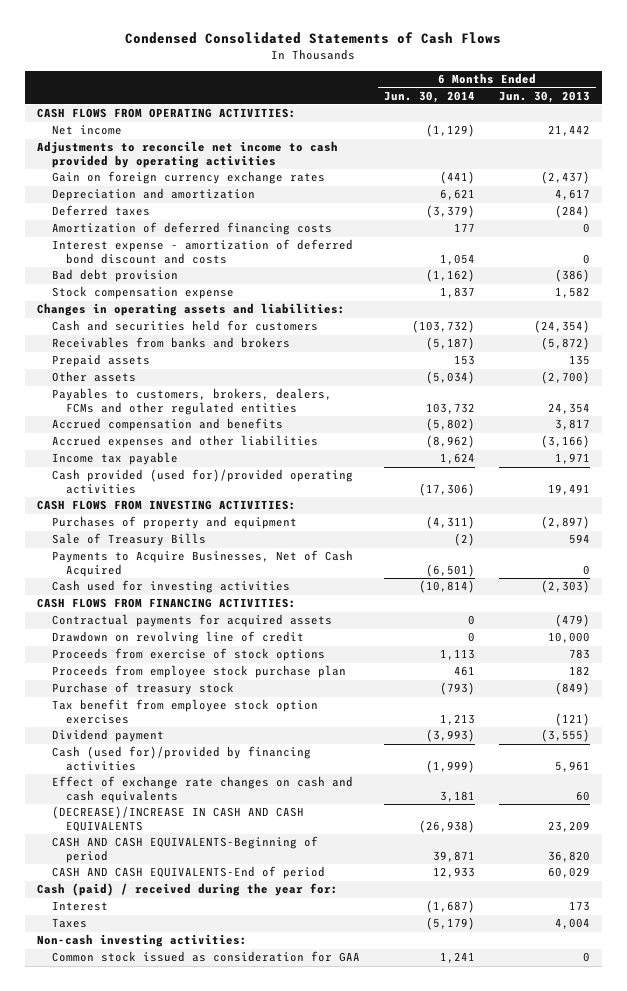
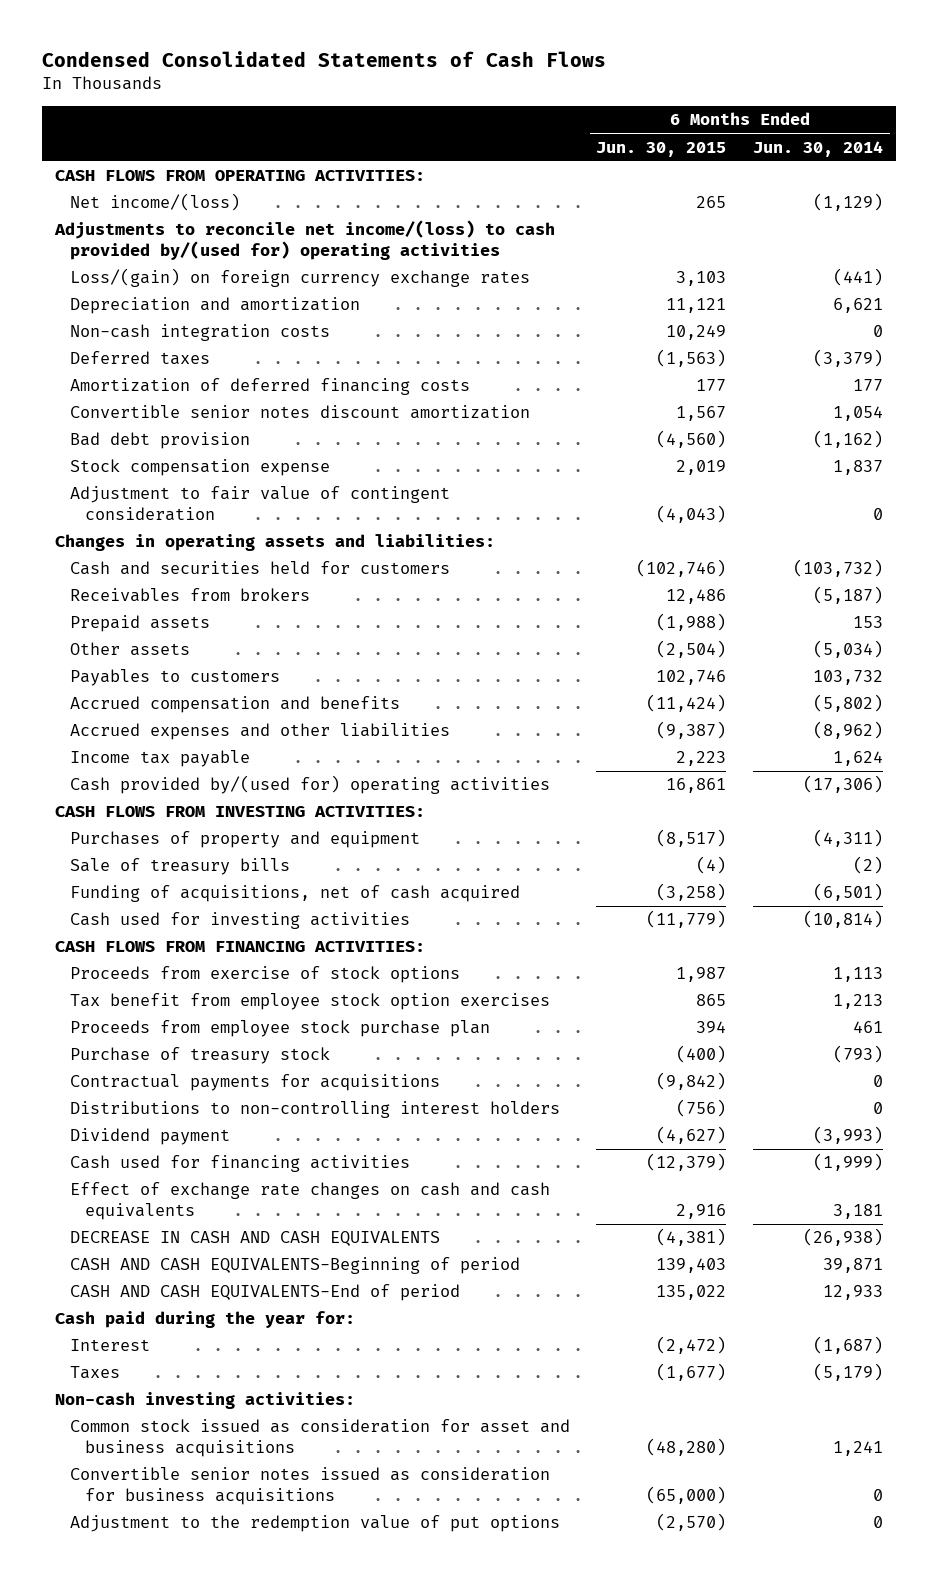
[498,90,590,103] Jun. 30, 2013 -> none
none -> [596,141,727,157] Jun. 30, 2015
[51,125,122,136] Net income -> [69,193,240,212] Net income/(loss)
[37,141,339,168] Adjustments to reconcile net income to cash provided by operating activities -> [53,220,555,260] Adjustments to reconcile net income/(loss) to cash provided by/(used for) operating activities
[51,171,325,185] Gain on foreign currency exchange rates -> [69,268,530,288] Loss/(gain) on foreign currency exchange rates
none -> [69,324,330,342] Non-cash integration costs
[51,239,353,264] Interest expense - amortization of deferred bond discount and costs -> [69,405,530,420] Convertible senior notes discount amortization
none -> [69,486,450,521] Adjustment to fair value of contingent consideration
[51,337,290,349] Receivables from banks and brokers -> [69,588,310,603] Receivables from brokers
[51,388,332,415] Payables to customers, brokers, dealers, FCMs and other regulated entities -> [69,669,280,687] Payables to customers
[51,469,353,494] Cash provided (used for)/provided operating activities -> [69,775,550,795] Cash provided by/(used for) operating activities
[51,533,206,547] Sale of Treasury Bills -> [69,858,290,876] Sale of treasury bills
[51,550,353,577] Payments to Acquire Businesses, Net of Cash Acquired -> [69,885,520,903] Funding of acquisitions, net of cash acquired
[51,614,332,628] Contractual payments for acquired assets -> none
[51,631,304,645] Drawdown on revolving line of credit -> none
[51,699,318,724] Tax benefit from employee stock option exercises -> [69,993,550,1011] Tax benefit from employee stock option exercises
none -> [69,1074,440,1092] Contractual payments for acquisitions
none -> [69,1101,560,1119] Distributions to non-controlling interest holders
[51,746,311,771] Cash (used for)/provided by financing activities -> [69,1155,410,1173] Cash used for financing activities
[51,806,304,832] (DECREASE)/INCREASE IN CASH AND CASH EQUIVALENTS -> [69,1231,440,1247] DECREASE IN CASH AND CASH EQUIVALENTS
[37,883,339,897] Cash (paid) / received during the year for: -> [54,1311,355,1329] Cash paid during the year for:
[51,951,360,963] Common stock issued as consideration for GAA -> [69,1419,570,1457] Common stock issued as consideration for asset and business acquisitions
none -> [69,1467,550,1505] Convertible senior notes issued as consideration for business acquisitions
none -> [69,1515,560,1533] Adjustment to the redemption value of put options

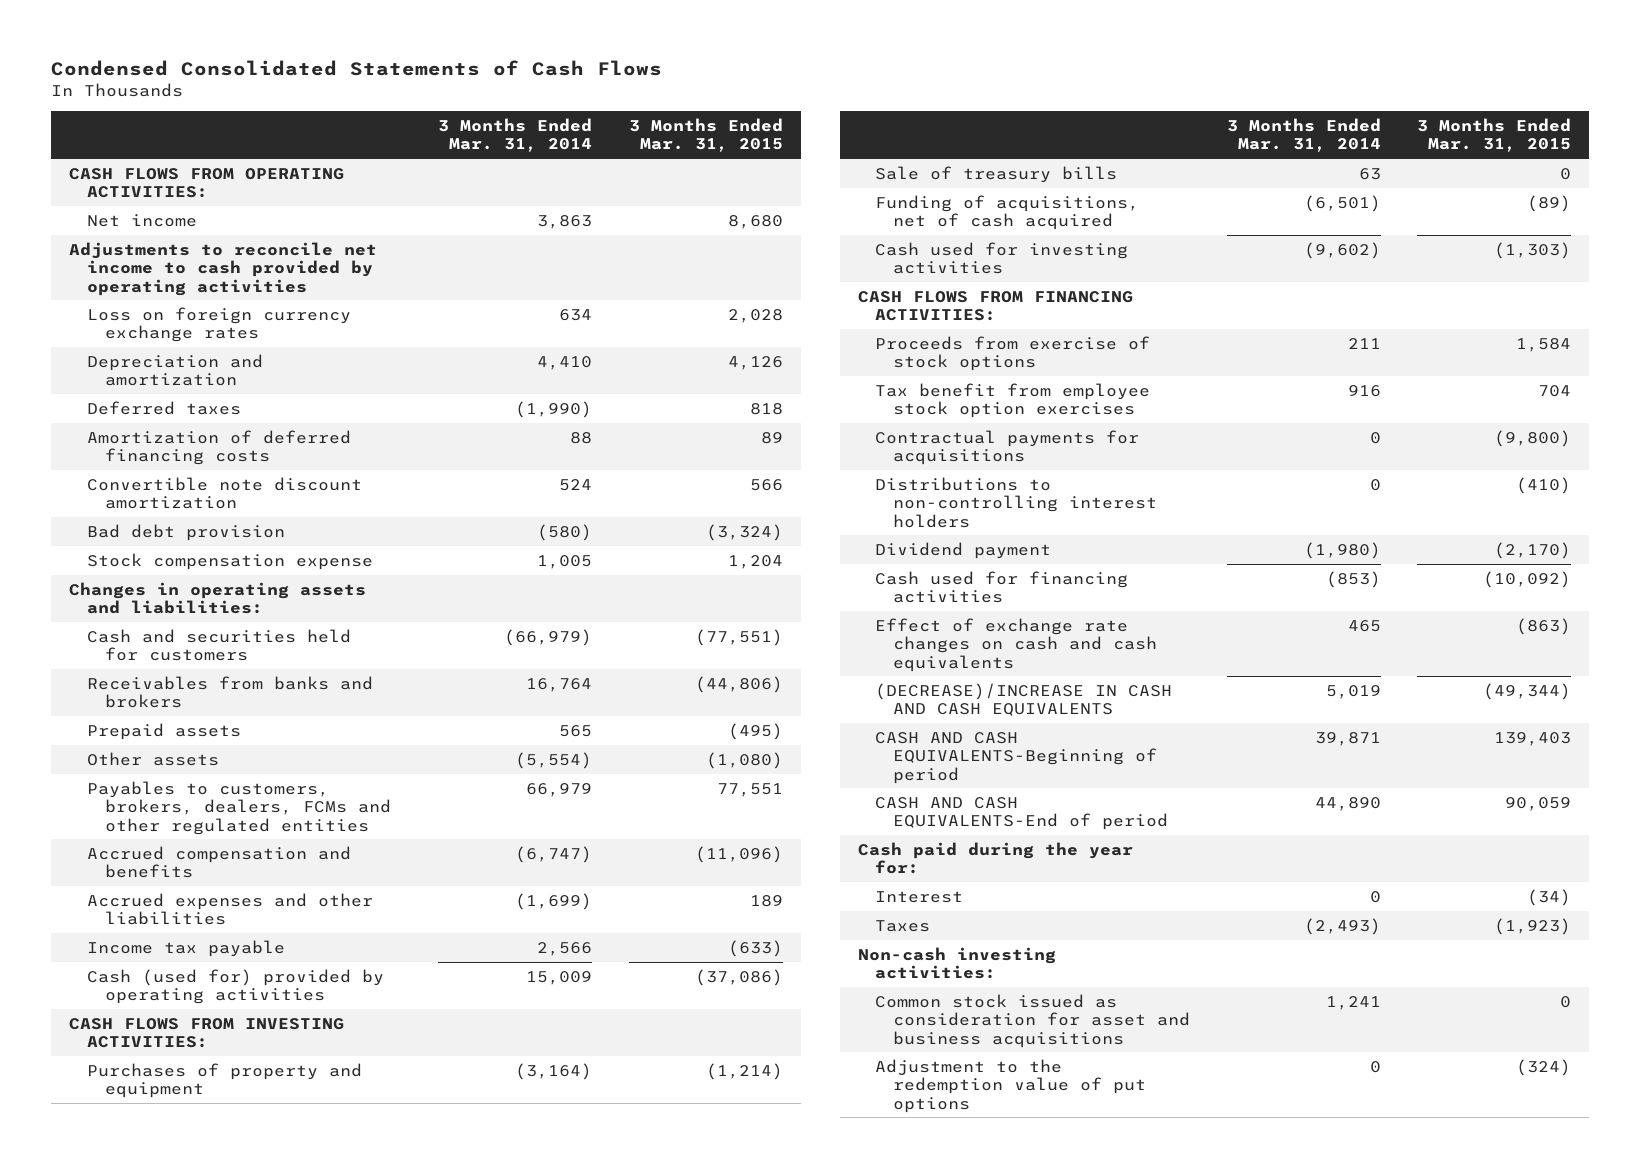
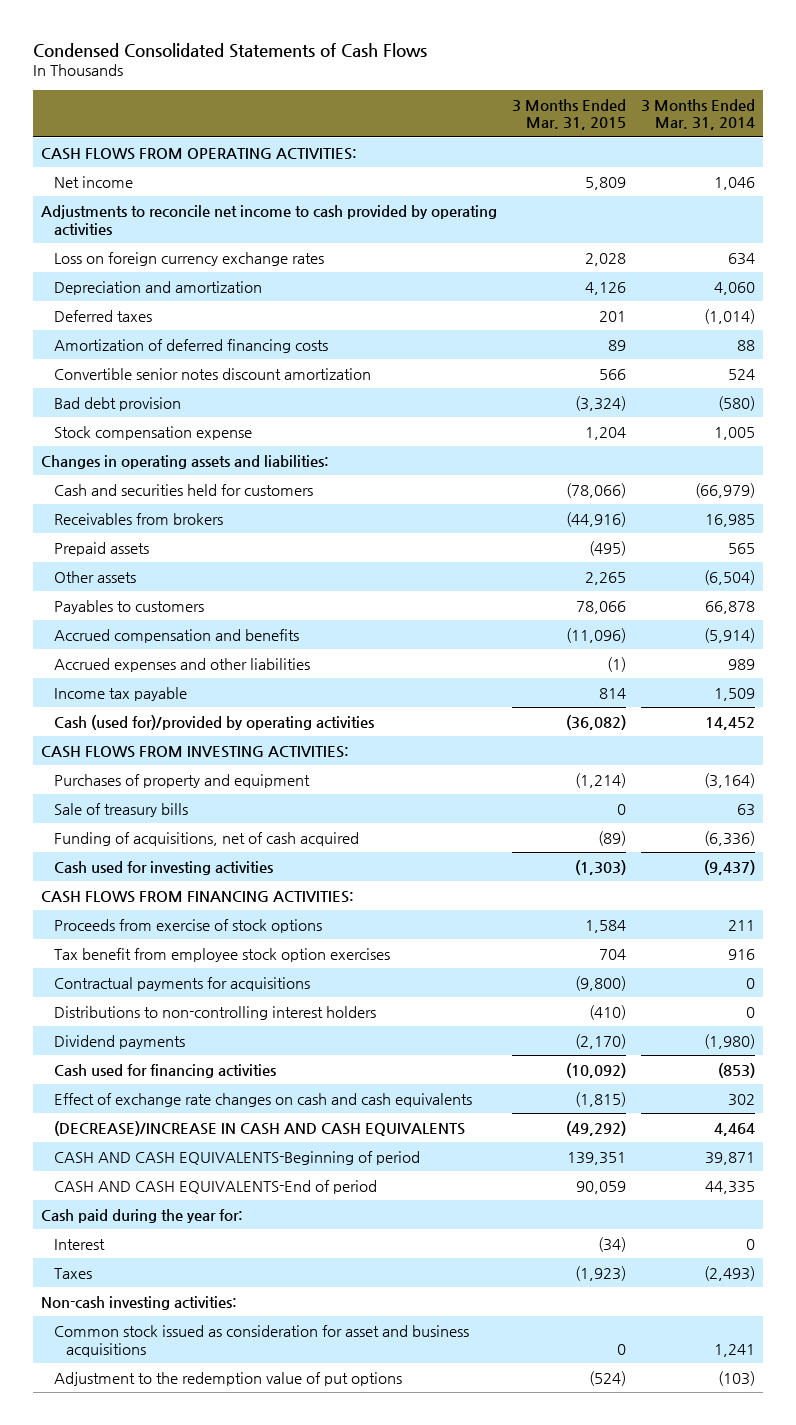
[537,214,593,229] 3,863 -> [714,176,756,190] 1,046
[727,214,783,229] 8,680 -> [585,176,627,190] 5,809
[537,355,593,370] 4,410 -> [714,281,756,295] 4,060
[515,400,593,418] (1,990) -> [704,308,756,324] (1,014)
[749,402,783,415] 818 -> [599,310,627,322] 201
[86,476,362,510] Convertible note discount amortization -> [53,367,371,380] Convertible senior notes discount amortization
[694,628,783,646] (77,551) -> [566,482,627,498] (78,066)
[86,675,373,709] Receivables from banks and brokers -> [53,512,223,525] Receivables from brokers
[526,677,593,692] 16,764 -> [705,513,756,527] 16,985
[694,675,783,693] (44,806) -> [566,511,627,527] (44,916)
[515,751,593,769] (5,554) -> [704,569,756,585] (6,504)
[705,751,783,769] (1,080) -> [585,571,627,585] 2,265
[86,780,391,835] Payables to customers, brokers, dealers, FCMs and other regulated entities -> [53,599,204,614] Payables to customers
[526,782,593,797] 66,979 -> [705,600,756,614] 66,878
[716,782,783,797] 77,551 -> [576,600,627,614] 78,066
[515,845,593,863] (6,747) -> [704,627,756,643] (5,914)
[515,892,593,910] (1,699) -> [728,658,756,670] 989
[749,894,783,907] 189 -> [607,656,627,672] (1)
[537,941,593,956] 2,566 -> [714,687,756,701] 1,509
[727,939,783,957] (633) -> [599,687,627,699] 814
[86,968,384,1005] Cash (used for) provided by operating activities -> [53,714,374,730] Cash (used for)/provided by operating activities
[526,970,593,985] 15,009 -> [705,716,756,730] 14,452
[694,968,783,986] (37,086) -> [566,714,627,730] (36,082)
[1303,194,1381,212] (6,501) -> [704,830,756,846] (6,336)
[1303,241,1381,259] (9,602) -> [704,859,756,875] (9,437)
[875,541,1052,559] Dividend payment -> [53,1034,185,1049] Dividend payments
[1347,619,1381,632] 465 -> [728,1093,756,1106] 302
[1516,617,1572,635] (863) -> [575,1091,627,1107] (1,815)
[1325,684,1381,699] 5,019 -> [714,1122,756,1136] 4,464
[1483,682,1572,700] (49,344) -> [566,1120,627,1136] (49,292)
[1494,731,1572,746] 139,403 -> [567,1151,627,1165] 139,351
[1314,796,1381,811] 44,890 -> [705,1180,756,1194] 44,335
[1369,1060,1381,1073] 0 -> [718,1370,756,1386] (103)
[1516,1058,1572,1076] (324) -> [589,1370,627,1386] (524)

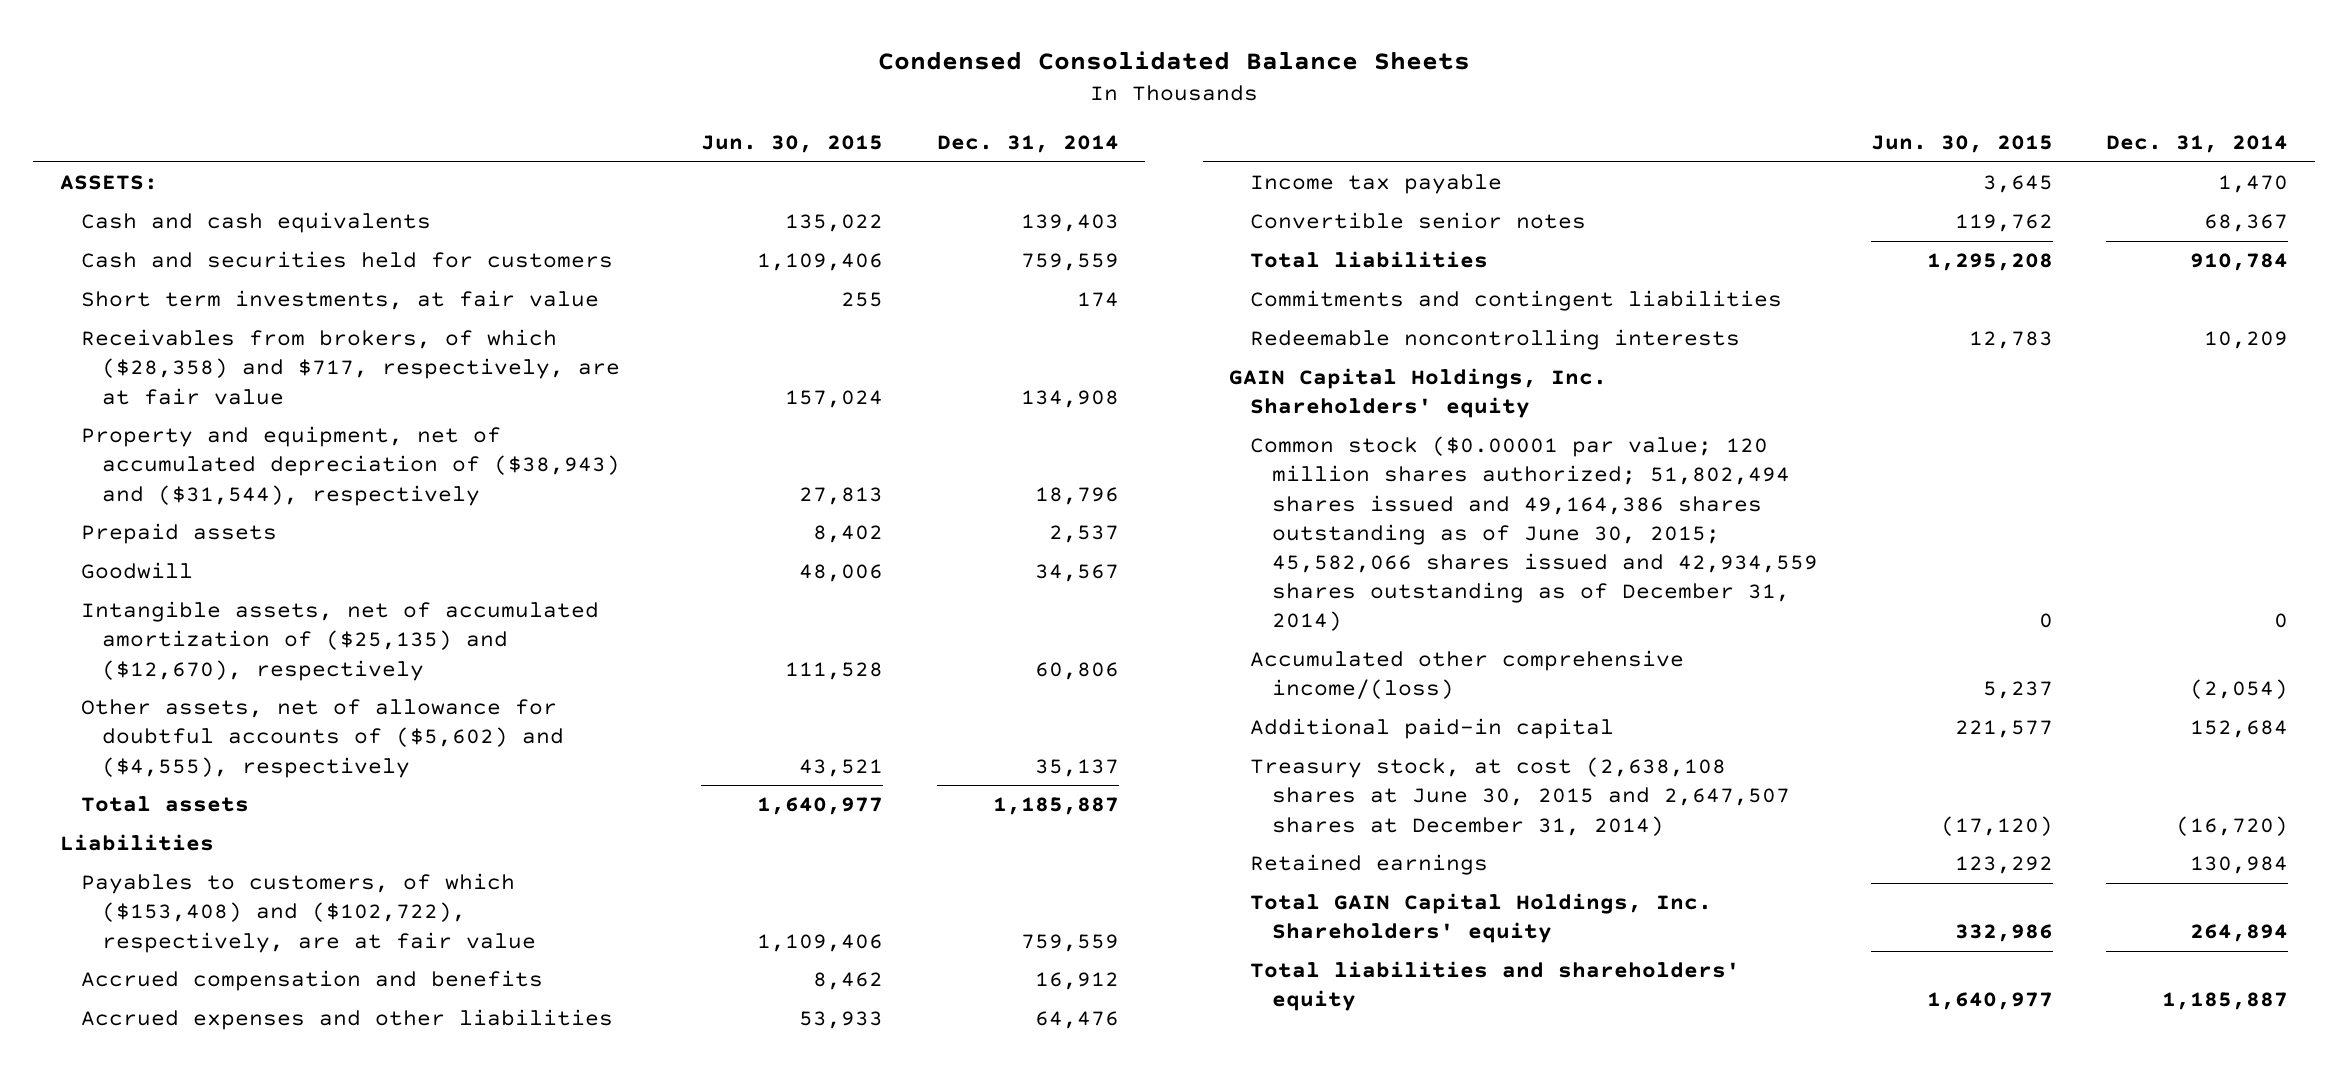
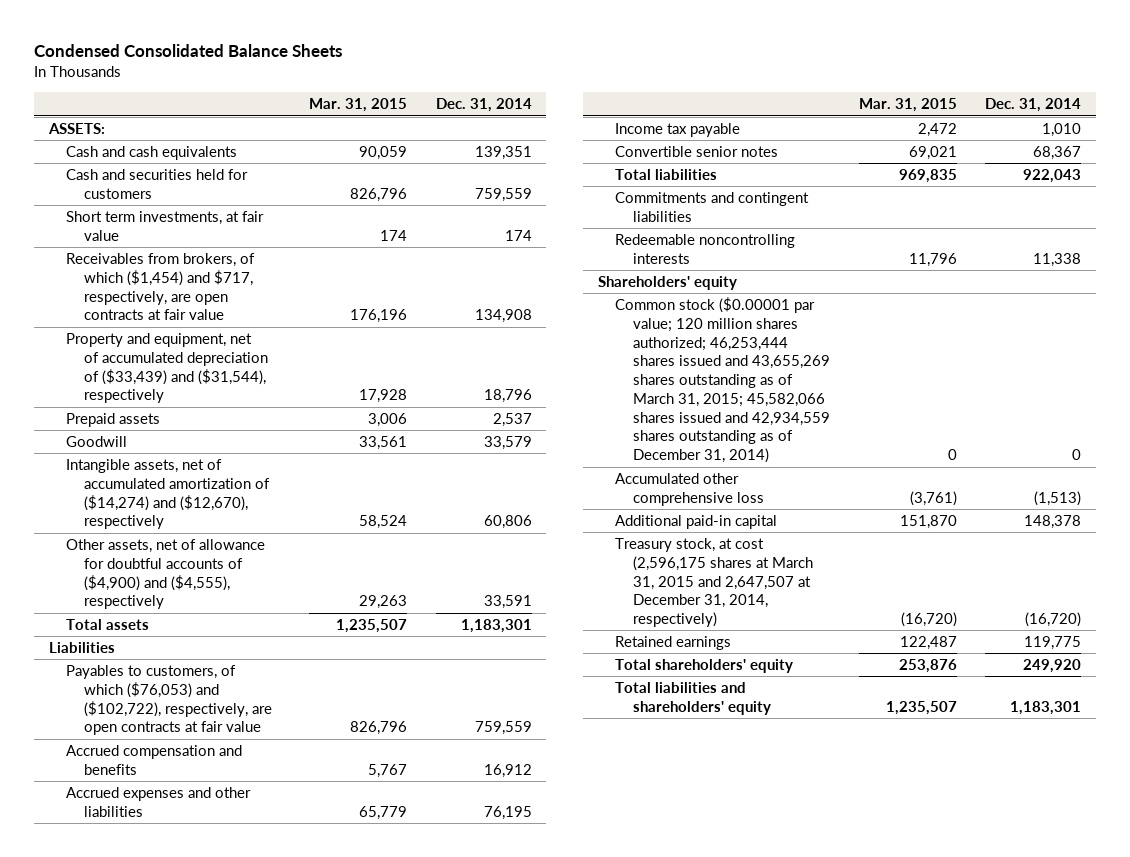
[701,135,884,154] Jun. 30, 2015 -> none
none -> [309,98,408,113] Mar. 31, 2015
[1020,214,1119,233] 139,403 -> [474,145,532,160] 139,351
[81,329,621,405] Receivables from brokers, of which ($28,358) and $717, respectively, are at fair value -> [66,252,256,321] Receivables from brokers, of which ($1,454) and $717, respectively, are open contracts at fair value
[81,426,621,506] Property and equipment, net of accumulated depreciation of ($38,943) and ($31,544), respectively -> [66,332,268,404] Property and equipment, net of accumulated depreciation of ($33,439) and ($31,544), respectively
[1034,564,1119,583] 34,567 -> [483,435,532,450] 33,579
[81,601,600,681] Intangible assets, net of accumulated amortization of ($25,135) and ($12,670), respectively -> [66,458,270,530] Intangible assets, net of accumulated amortization of ($14,274) and ($12,670), respectively
[81,699,565,778] Other assets, net of allowance for doubtful accounts of ($5,602) and ($4,555), respectively -> [66,538,266,610] Other assets, net of allowance for doubtful accounts of ($4,900) and ($4,555), respectively
[1034,758,1119,777] 35,137 -> [483,595,532,610] 33,591
[992,797,1119,816] 1,185,887 -> [460,618,532,633] 1,183,301
[81,873,537,953] Payables to customers, of which ($153,408) and ($102,722), respectively, are at fair value -> [66,664,272,736] Payables to customers, of which ($76,053) and ($102,722), respectively, are open contracts at fair value
[1034,1011,1119,1030] 64,476 -> [483,805,532,820] 76,195
[2218,175,2289,194] 1,470 -> [1042,122,1082,137] 1,010
[2190,253,2289,272] 910,784 -> [1023,168,1082,183] 922,043
[2204,331,2289,350] 10,209 -> [1033,252,1082,267] 11,338
[1229,368,1608,419] GAIN Capital Holdings, Inc. Shareholders' equity -> [597,275,737,290] Shareholders' equity
[1250,436,1818,632] Common stock ($0.00001 par value; 120 million shares authorized; 51,802,494 shares issued and 49,164,386 shares outstanding as of June 30, 2015; 45,582,066 shares issued and 42,934,559 shares outstanding as of December 31, 2014) -> [615,296,831,464] Common stock ($0.00001 par value; 120 million shares authorized; 46,253,444 shares issued and 43,655,269 shares outstanding as of March 31, 2015; 45,582,066 shares issued and 42,934,559 shares outstanding as of December 31, 2014)
[1250,650,1685,700] Accumulated other comprehensive income/(loss) -> [615,472,765,506] Accumulated other comprehensive loss
[2190,679,2289,700] (2,054) -> [1034,490,1082,506] (1,513)
[2190,720,2289,739] 152,684 -> [1024,514,1082,529] 148,378
[1250,757,1790,836] Treasury stock, at cost (2,638,108 shares at June 30, 2015 and 2,647,507 shares at December 31, 2014) -> [615,537,814,628] Treasury stock, at cost (2,596,175 shares at March 31, 2015 and 2,647,507 at December 31, 2014, respectively)
[2190,856,2289,875] 130,984 -> [1024,635,1082,650] 119,775
[1250,893,1713,944] Total GAIN Capital Holdings, Inc. Shareholders' equity -> [615,658,794,673] Total shareholders' equity
[2190,924,2289,943] 264,894 -> [1023,658,1082,673] 249,920
[2162,992,2289,1011] 1,185,887 -> [1010,700,1082,715] 1,183,301

